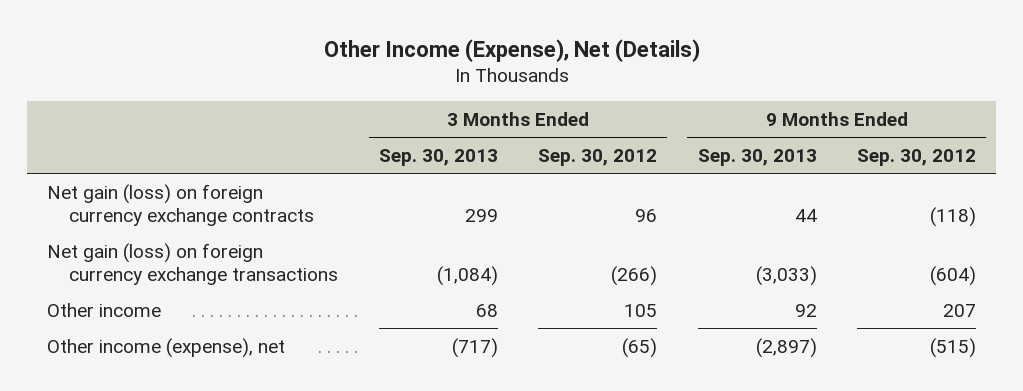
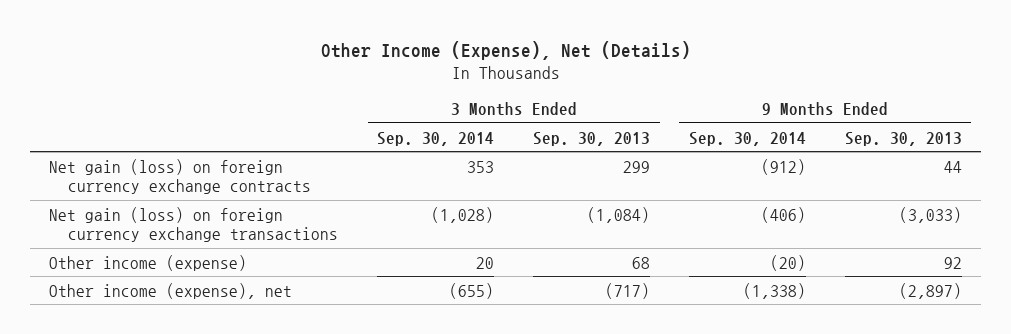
[538,148,658,166] Sep. 30, 2012 -> none
[856,148,976,166] Sep. 30, 2012 -> none
none -> [377,131,495,146] Sep. 30, 2014
none -> [688,131,806,146] Sep. 30, 2014
[47,302,162,317] Other income -> [49,254,248,271] Other income (expense)

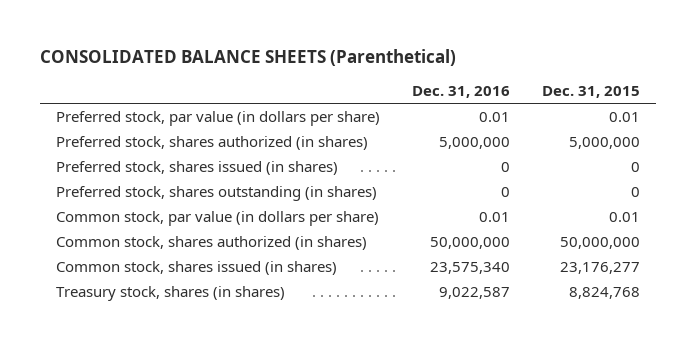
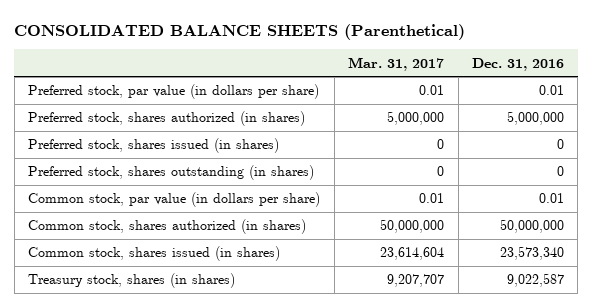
[542,86,641,99] Dec. 31, 2015 -> none
none -> [348,56,445,71] Mar. 31, 2017
[430,261,511,274] 23,575,340 -> [499,246,564,261] 23,573,340

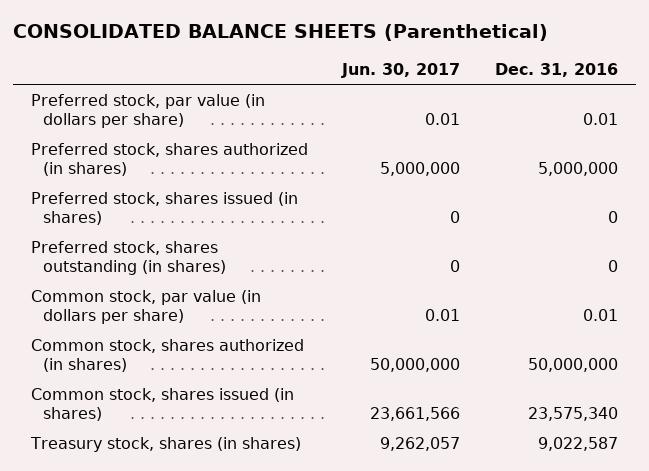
[348,56,445,71] Mar. 31, 2017 -> none
none -> [341,63,461,79] Jun. 30, 2017
[499,246,564,261] 23,573,340 -> [528,406,619,421] 23,575,340

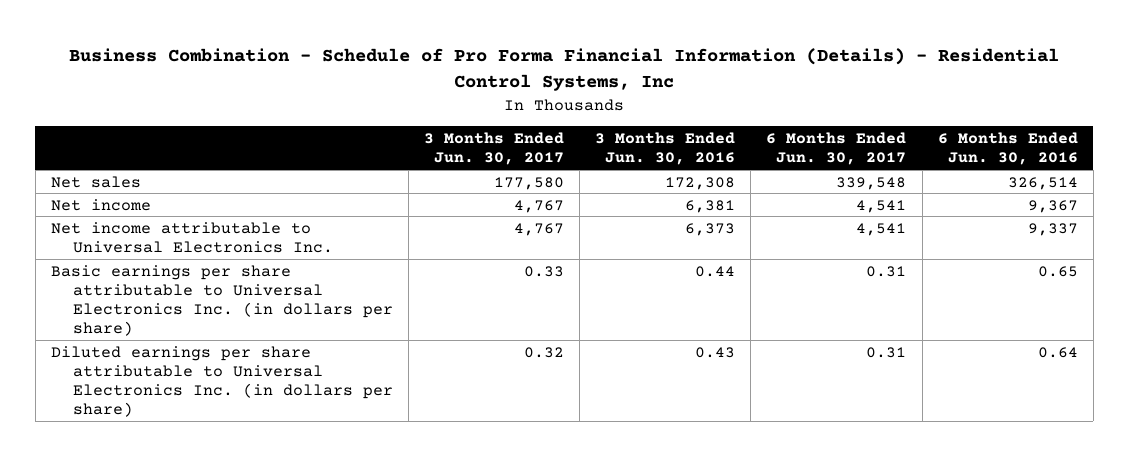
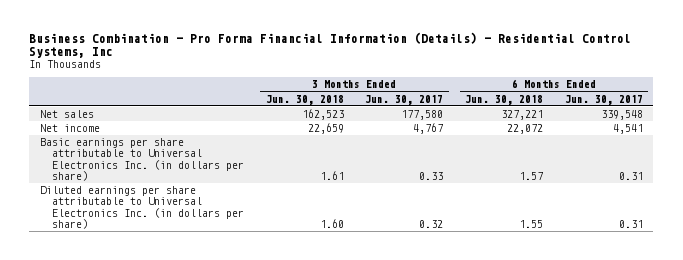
[69,48,1060,92] Business Combination - Schedule of Pro Forma Financial Information (Details) - Residential Control Systems, Inc -> [29,31,632,59] Business Combination - Pro Forma Financial Information (Details) - Residential Control Systems, Inc
[595,131,736,166] 3 Months Ended Jun. 30, 2016 -> none
[937,131,1078,166] 6 Months Ended Jun. 30, 2016 -> none
none -> [265,94,344,105] Jun. 30, 2018
none -> [464,94,543,105] Jun. 30, 2018
[50,221,334,253] Net income attributable to Universal Electronics Inc. -> none

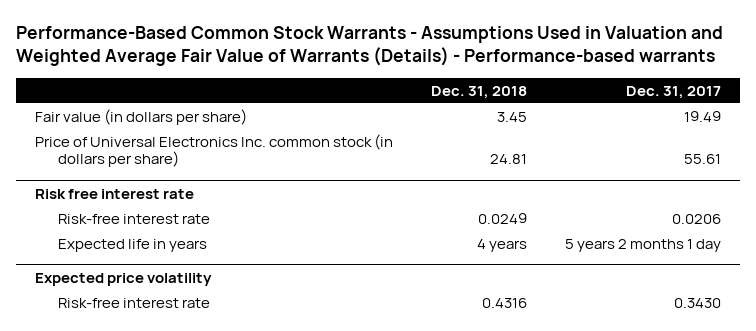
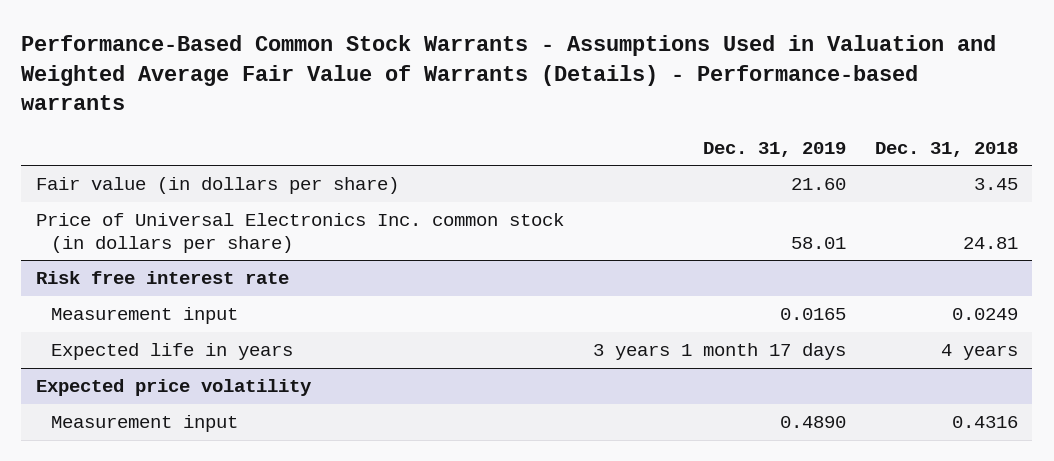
[626,85,722,99] Dec. 31, 2017 -> none
none -> [702,141,846,157] Dec. 31, 2019
[57,213,210,224] Risk-free interest rate -> [51,307,239,325] Measurement input
[57,297,210,308] Risk-free interest rate -> [51,415,239,433] Measurement input

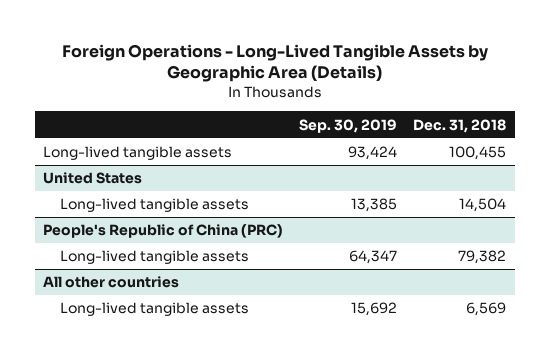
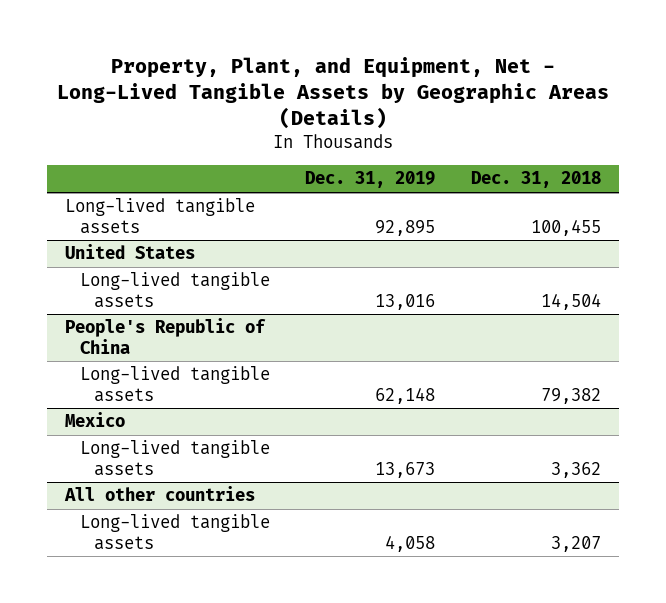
[61,43,488,83] Foreign Operations - Long-Lived Tangible Assets by Geographic Area (Details) -> [56,56,609,130] Property, Plant, and Equipment, Net - Long-Lived Tangible Assets by Geographic Areas (Details)
[299,118,398,133] Sep. 30, 2019 -> none
none -> [305,171,436,189] Dec. 31, 2019
[42,224,283,239] People's Republic of China (PRC) -> [64,318,266,354] People's Republic of China
none -> [64,412,125,428] Mexico
none -> [79,440,270,476] Long-lived tangible assets
[466,302,507,317] 6,569 -> [551,535,602,552] 3,207

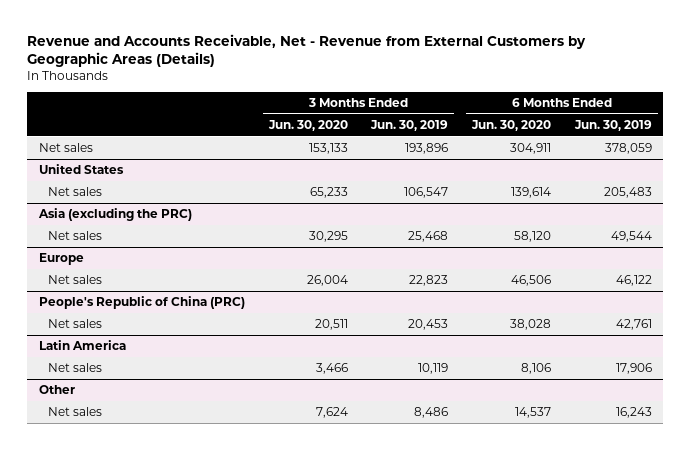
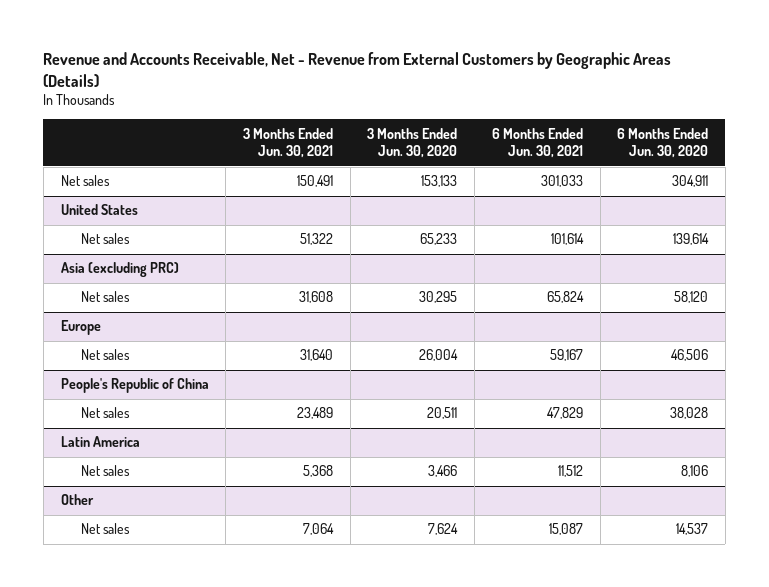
[370,119,449,131] Jun. 30, 2019 -> none
[573,119,652,131] Jun. 30, 2019 -> none
none -> [242,127,333,159] 3 Months Ended Jun. 30, 2021
none -> [491,127,583,159] 6 Months Ended Jun. 30, 2021
[38,208,193,222] Asia (excluding the PRC) -> [60,262,179,278] Asia (excluding PRC)
[39,296,246,310] People's Republic of China (PRC) -> [60,378,209,394] People's Republic of China

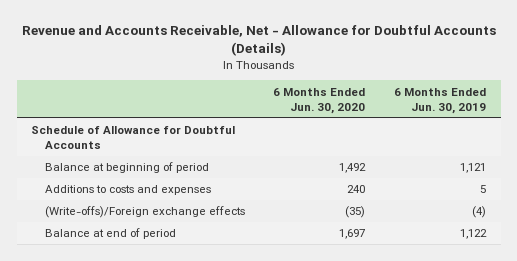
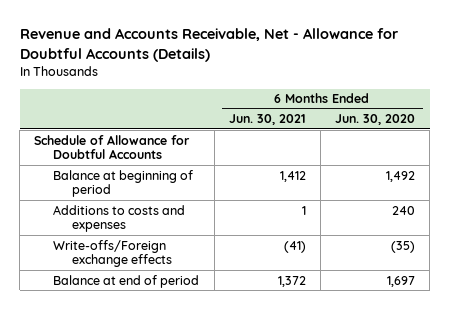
[394,87,487,114] 6 Months Ended Jun. 30, 2019 -> none
none -> [228,114,306,126] Jun. 30, 2021
[44,206,245,219] (Write-offs)/Foreign exchange effects -> [53,239,173,268] Write-offs/Foreign exchange effects

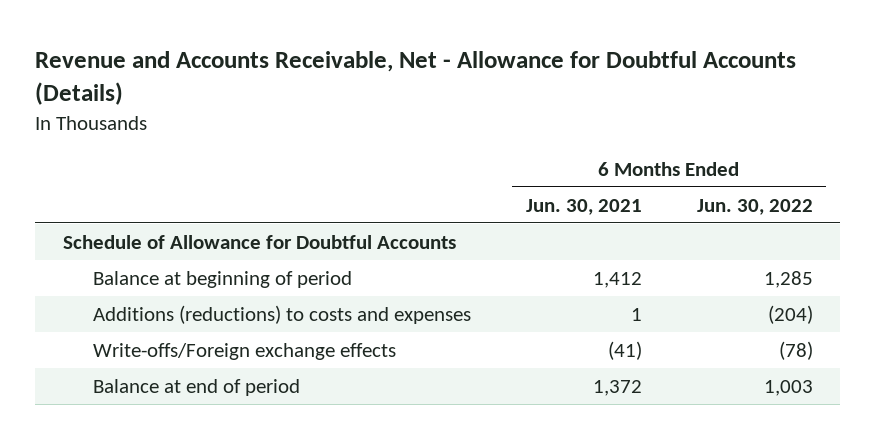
[335,114,416,126] Jun. 30, 2020 -> none
none -> [696,198,813,215] Jun. 30, 2022
[53,204,186,233] Additions to costs and expenses -> [92,304,471,324] Additions (reductions) to costs and expenses

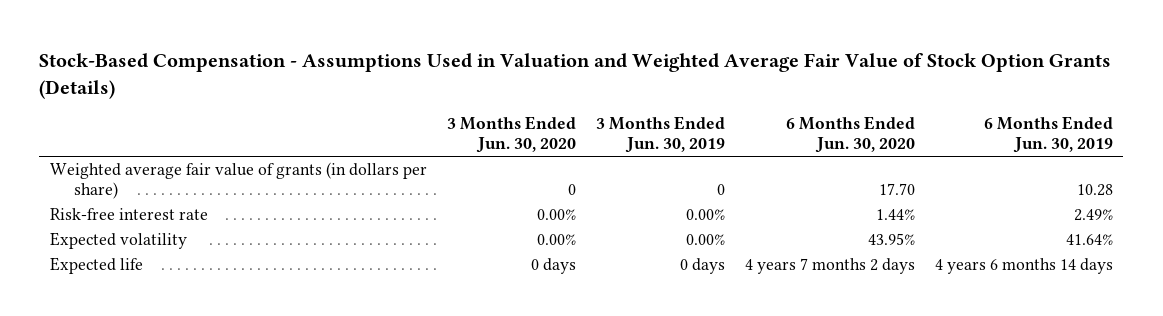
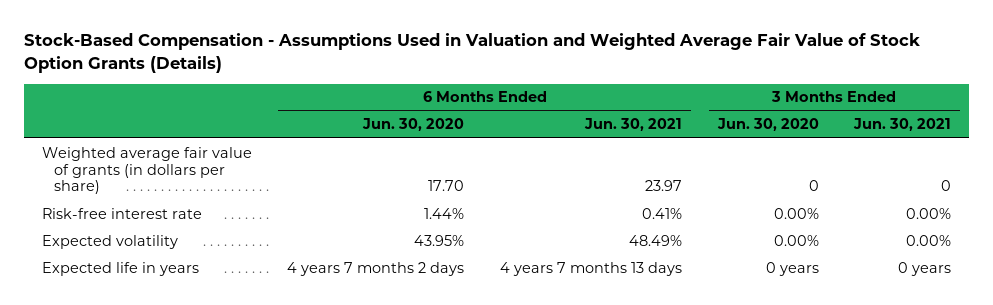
[595,116,725,154] 3 Months Ended Jun. 30, 2019 -> none
[984,116,1114,154] 6 Months Ended Jun. 30, 2019 -> none
none -> [583,118,682,132] Jun. 30, 2021
none -> [853,118,952,132] Jun. 30, 2021
[49,257,143,275] Expected life -> [41,261,199,276] Expected life in years
[530,258,576,275] 0 days -> [765,261,819,276] 0 years

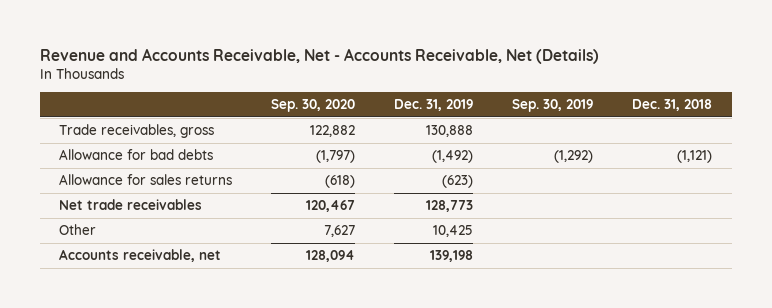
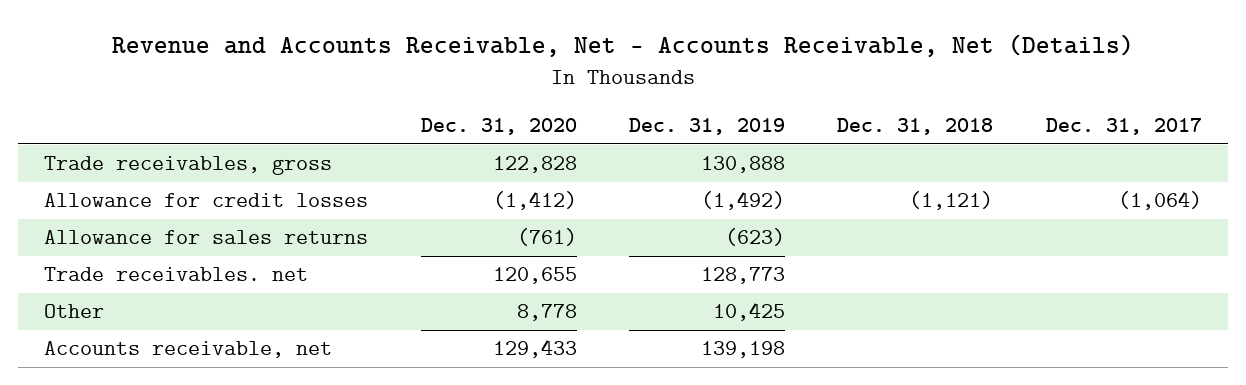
[271,98,356,112] Sep. 30, 2020 -> none
[512,98,594,112] Sep. 30, 2019 -> none
none -> [420,117,577,135] Dec. 31, 2020
none -> [1045,117,1202,135] Dec. 31, 2017
[59,149,214,161] Allowance for bad debts -> [44,193,369,208] Allowance for credit losses
[59,199,203,211] Net trade receivables -> [44,267,309,282] Trade receivables. net

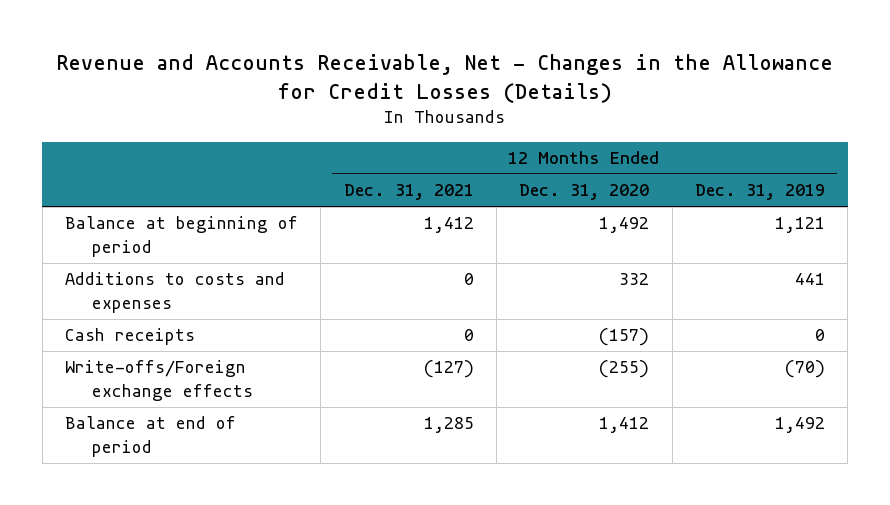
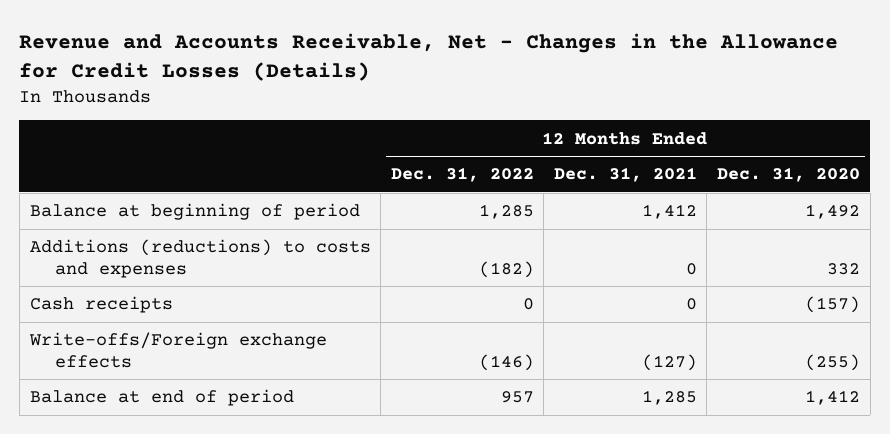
[695,184,826,201] Dec. 31, 2019 -> none
none -> [390,167,534,183] Dec. 31, 2022
[64,272,285,313] Additions to costs and expenses -> [29,239,371,278] Additions (reductions) to costs and expenses

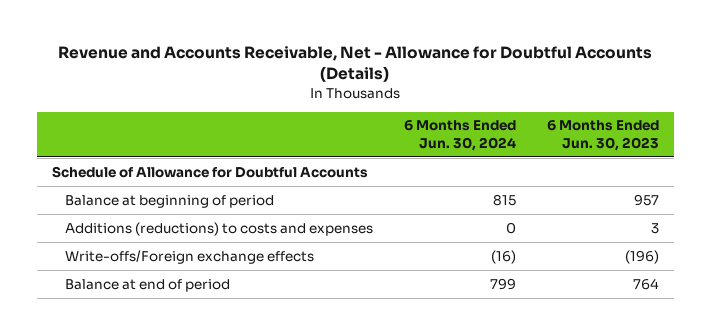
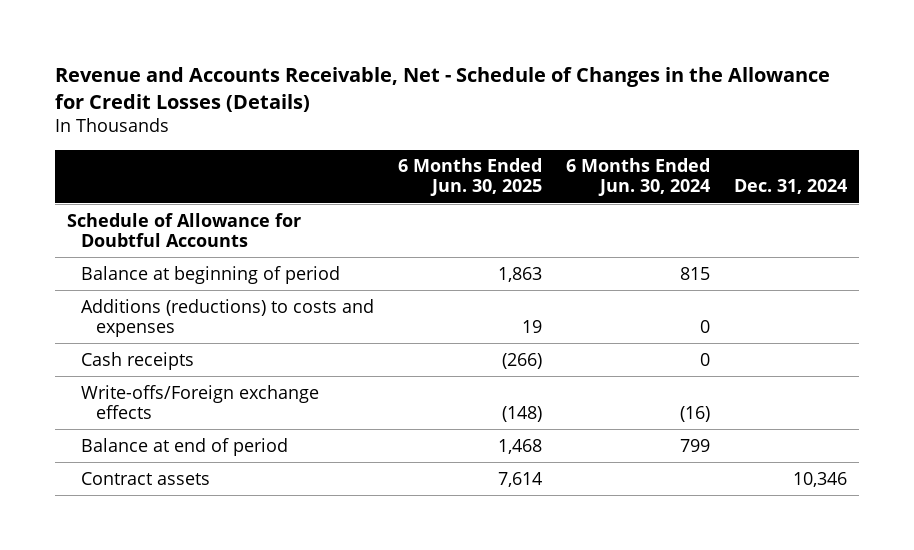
[58,46,653,83] Revenue and Accounts Receivable, Net - Allowance for Doubtful Accounts (Details) -> [54,66,830,112] Revenue and Accounts Receivable, Net - Schedule of Changes in the Allowance for Credit Losses (Details)
[546,120,659,152] 6 Months Ended Jun. 30, 2023 -> none
none -> [398,158,543,197] 6 Months Ended Jun. 30, 2025
none -> [734,179,848,195] Dec. 31, 2024
none -> [81,351,195,370] Cash receipts
none -> [81,471,211,485] Contract assets

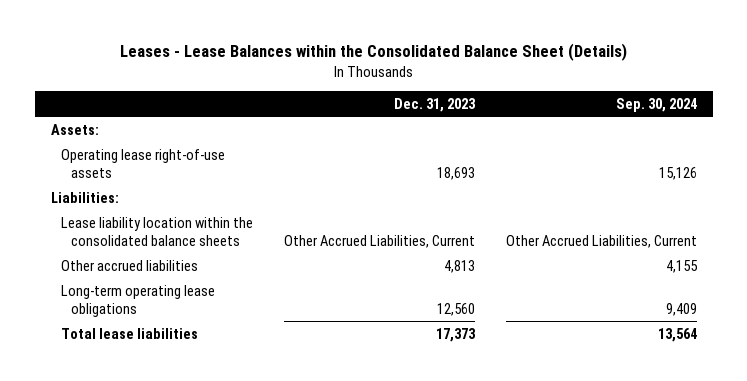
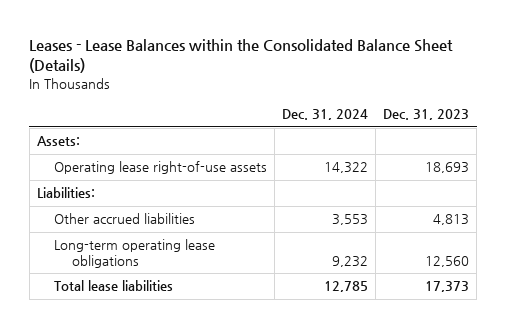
[615,97,697,112] Sep. 30, 2024 -> none
none -> [282,109,369,121] Dec. 31, 2024
[60,216,253,246] Lease liability location within the consolidated balance sheets -> none

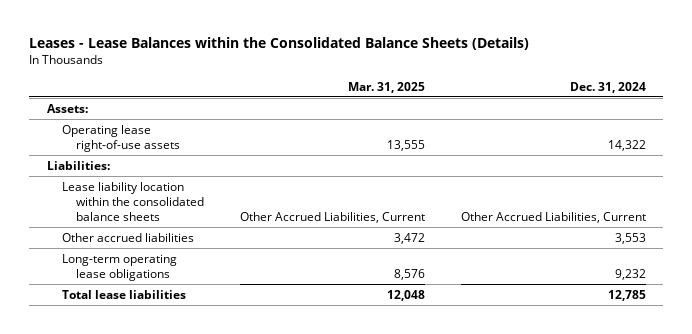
[29,38,454,74] Leases - Lease Balances within the Consolidated Balance Sheet (Details) -> [29,36,530,50] Leases - Lease Balances within the Consolidated Balance Sheets (Details)
[383,109,470,121] Dec. 31, 2023 -> none
none -> [347,81,425,93] Mar. 31, 2025
none -> [61,181,205,221] Lease liability location within the consolidated balance sheets

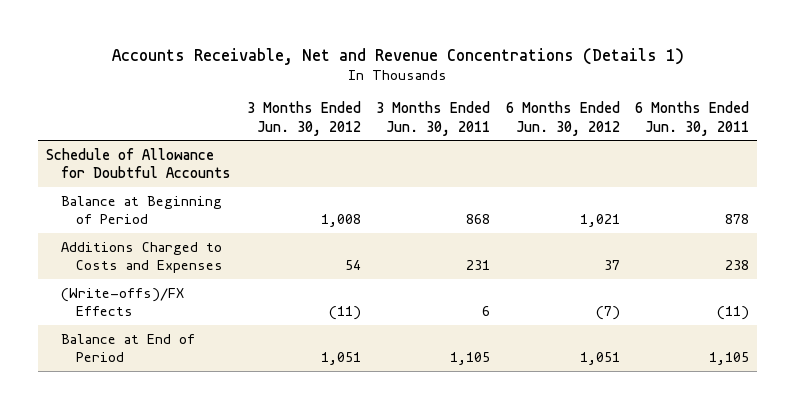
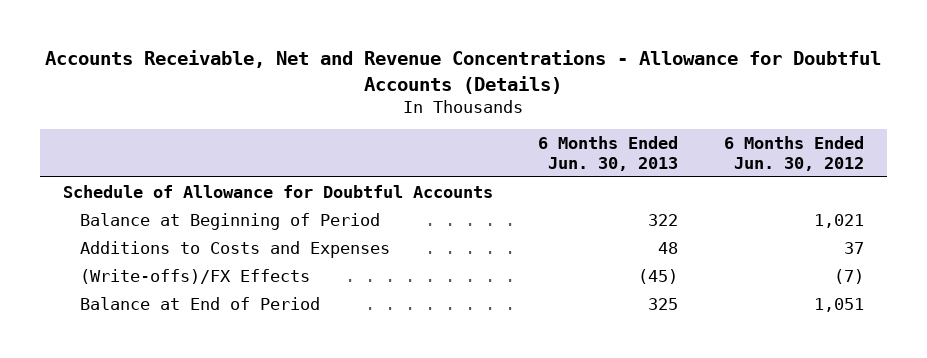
[111,47,684,65] Accounts Receivable, Net and Revenue Concentrations (Details 1) -> [45,50,882,94] Accounts Receivable, Net and Revenue Concentrations - Allowance for Doubtful Accounts (Details)
[246,101,361,136] 3 Months Ended Jun. 30, 2012 -> none
[376,101,491,136] 3 Months Ended Jun. 30, 2011 -> none
[635,101,750,136] 6 Months Ended Jun. 30, 2011 -> none
none -> [538,136,679,171] 6 Months Ended Jun. 30, 2013
[61,241,223,273] Additions Charged to Costs and Expenses -> [80,240,391,258] Additions to Costs and Expenses

